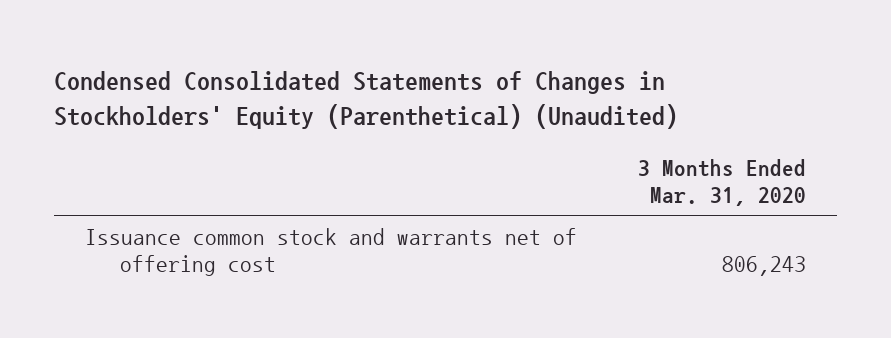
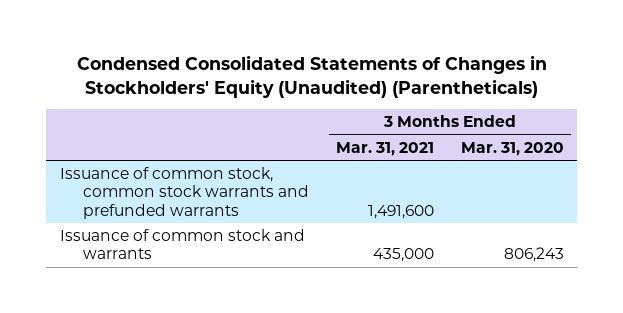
[54,71,679,130] Condensed Consolidated Statements of Changes in Stockholders' Equity (Parenthetical) (Unaudited) -> [76,54,547,98] Condensed Consolidated Statements of Changes in Stockholders' Equity (Unaudited) (Parentheticals)
none -> [335,141,434,156] Mar. 31, 2021
none -> [59,167,309,219] Issuance of common stock, common stock warrants and prefunded warrants
[85,228,578,276] Issuance common stock and warrants net of offering cost -> [59,229,305,260] Issuance of common stock and warrants

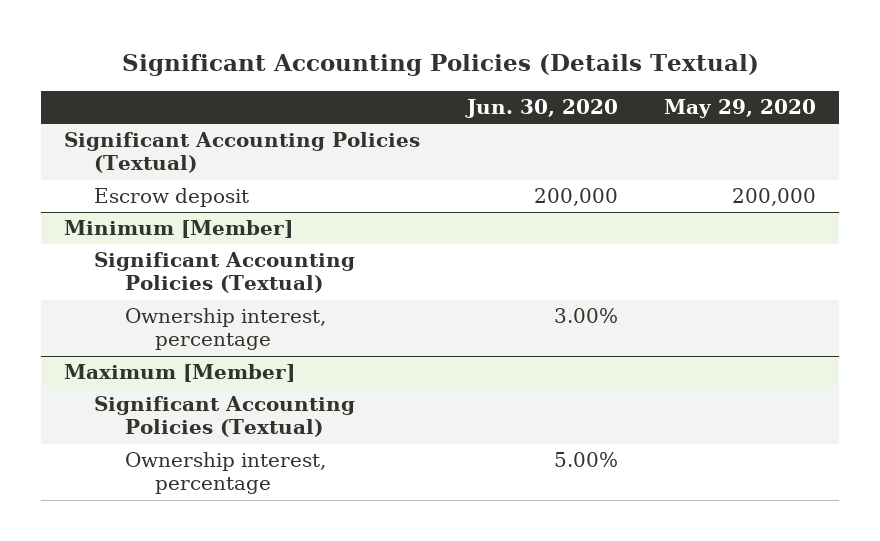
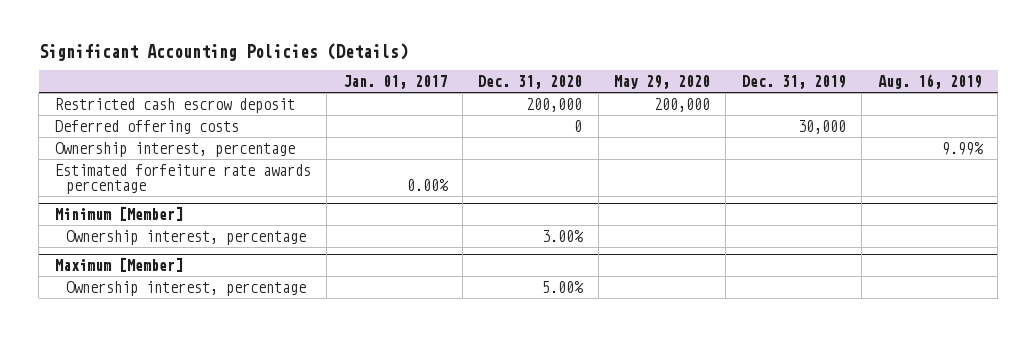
[122,54,760,77] Significant Accounting Policies (Details Textual) -> [38,43,408,62] Significant Accounting Policies (Details)
[464,99,618,119] Jun. 30, 2020 -> none
none -> [342,74,447,89] Jan. 01, 2017
none -> [478,74,583,89] Dec. 31, 2020
none -> [741,74,846,89] Dec. 31, 2019
none -> [877,73,982,89] Aug. 16, 2019
[64,132,421,174] Significant Accounting Policies (Textual) -> none
[94,188,250,208] Escrow deposit -> [54,97,295,113] Restricted cash escrow deposit
none -> [54,119,239,134] Deferred offering costs
none -> [54,141,295,157] Ownership interest, percentage
none -> [54,163,311,194] Estimated forfeiture rate awards percentage
[94,252,356,294] Significant Accounting Policies (Textual) -> none
[94,396,356,438] Significant Accounting Policies (Textual) -> none

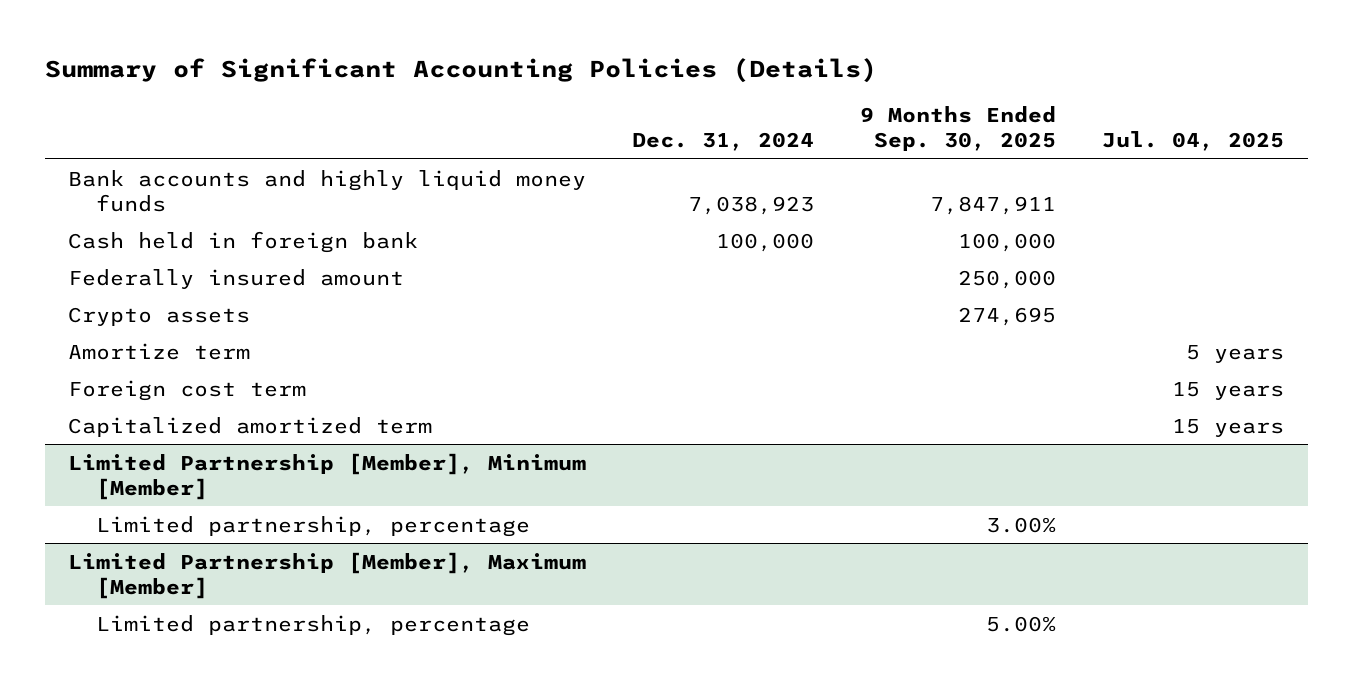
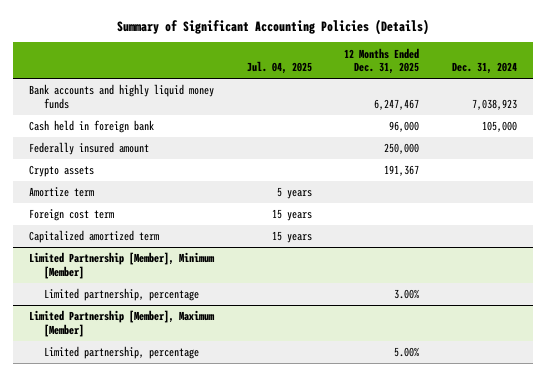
[860,106,1057,152] 9 Months Ended Sep. 30, 2025 -> none
none -> [344,47,420,74] 12 Months Ended Dec. 31, 2025
[716,232,815,252] 100,000 -> [481,121,517,133] 105,000

